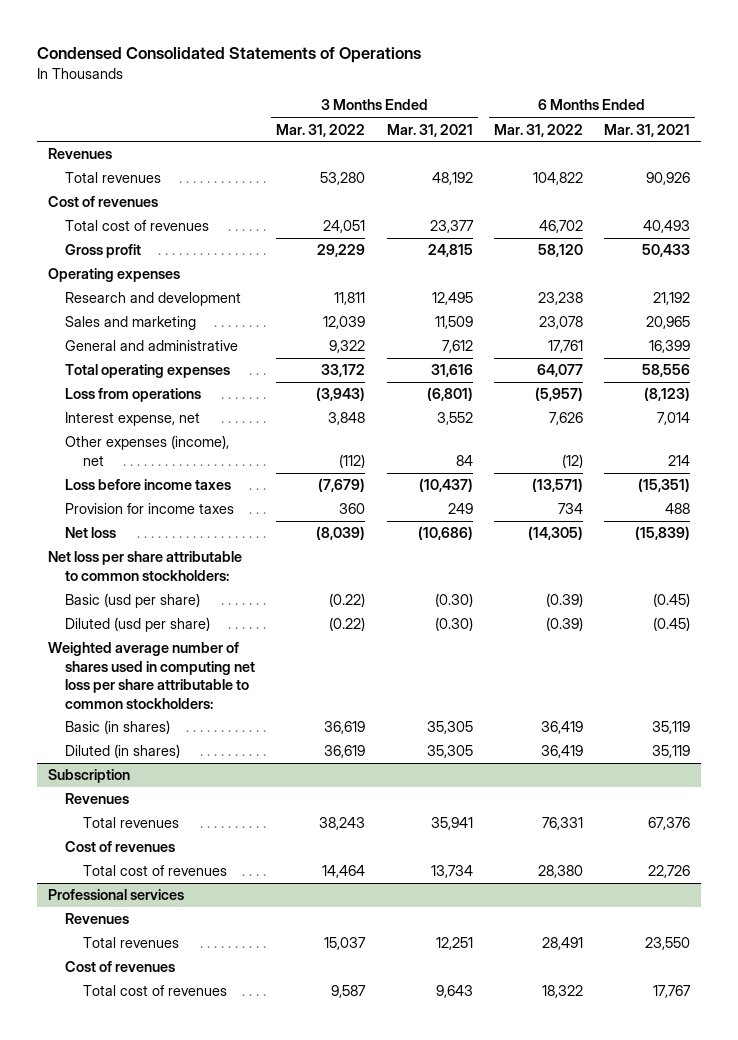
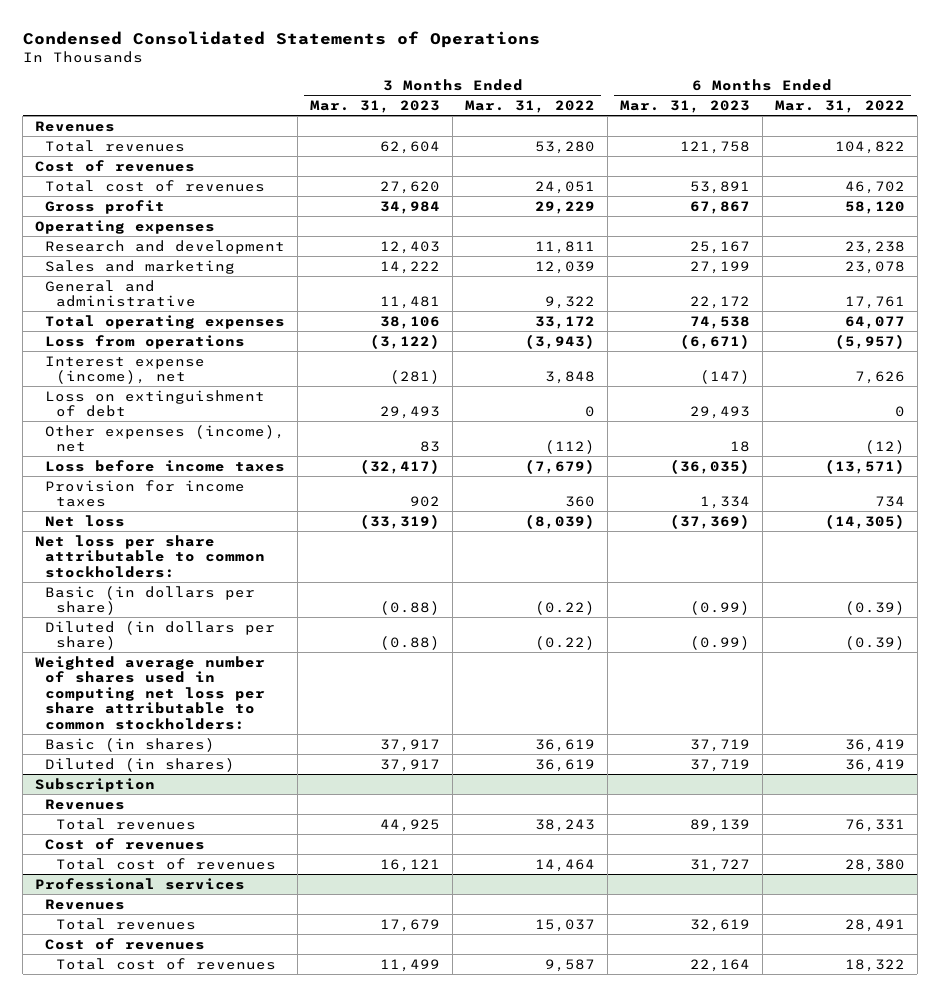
[386,123,473,137] Mar. 31, 2021 -> none
[604,123,691,137] Mar. 31, 2021 -> none
none -> [310,99,441,113] Mar. 31, 2023
none -> [619,99,750,113] Mar. 31, 2023
[65,412,201,427] Interest expense, net -> [45,355,206,385] Interest expense (income), net
none -> [45,389,266,418] Loss on extinguishment of debt
[65,593,201,609] Basic (usd per share) -> [45,585,256,616] Basic (in dollars per share)
[65,617,211,633] Diluted (usd per share) -> [45,620,276,651] Diluted (in dollars per share)

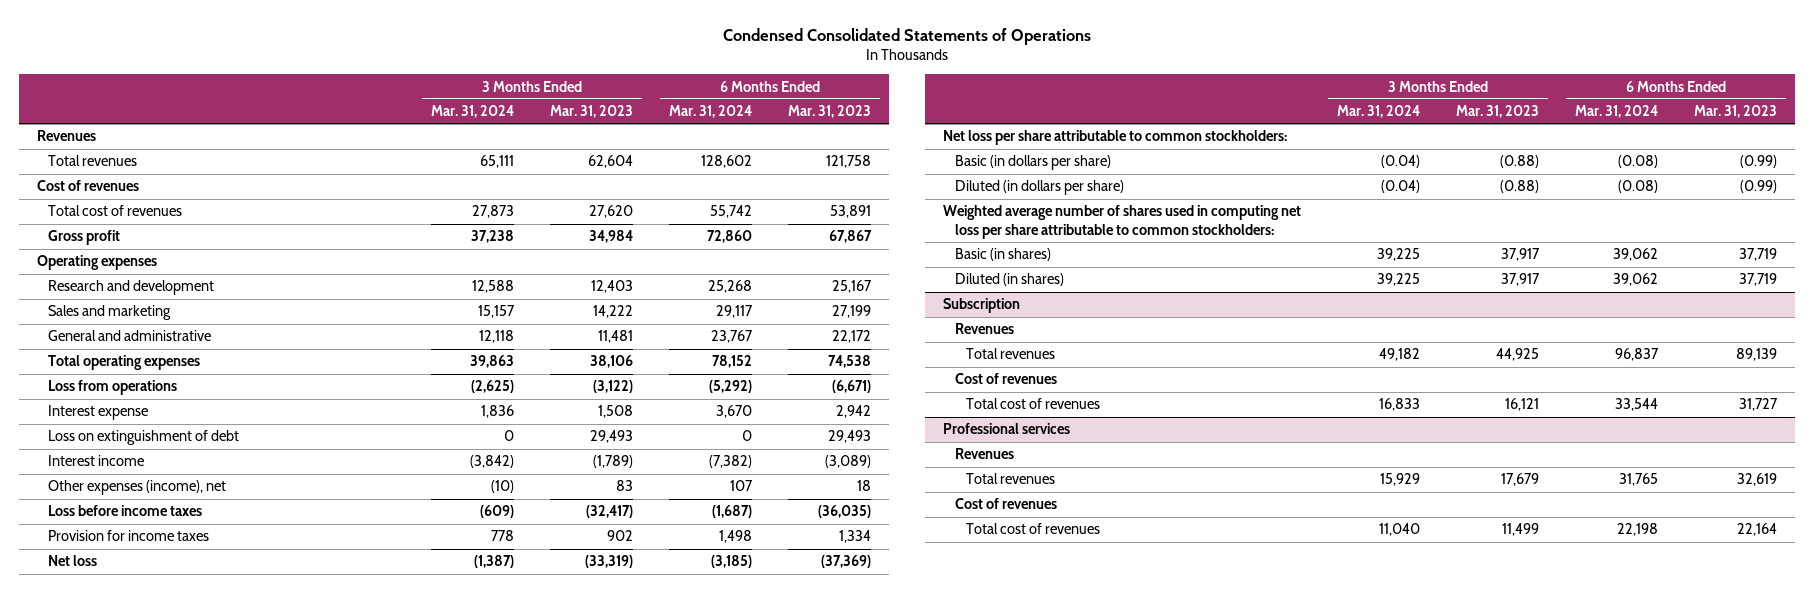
[464,99,595,113] Mar. 31, 2022 -> none
[774,99,905,113] Mar. 31, 2022 -> none
none -> [430,105,514,119] Mar. 31, 2024
none -> [668,105,752,119] Mar. 31, 2024
[45,355,206,385] Interest expense (income), net -> [48,405,149,421] Interest expense
[390,370,441,385] (281) -> [597,405,633,419] 1,508
[699,370,750,385] (147) -> [836,405,872,419] 2,942
none -> [48,455,145,467] Interest income

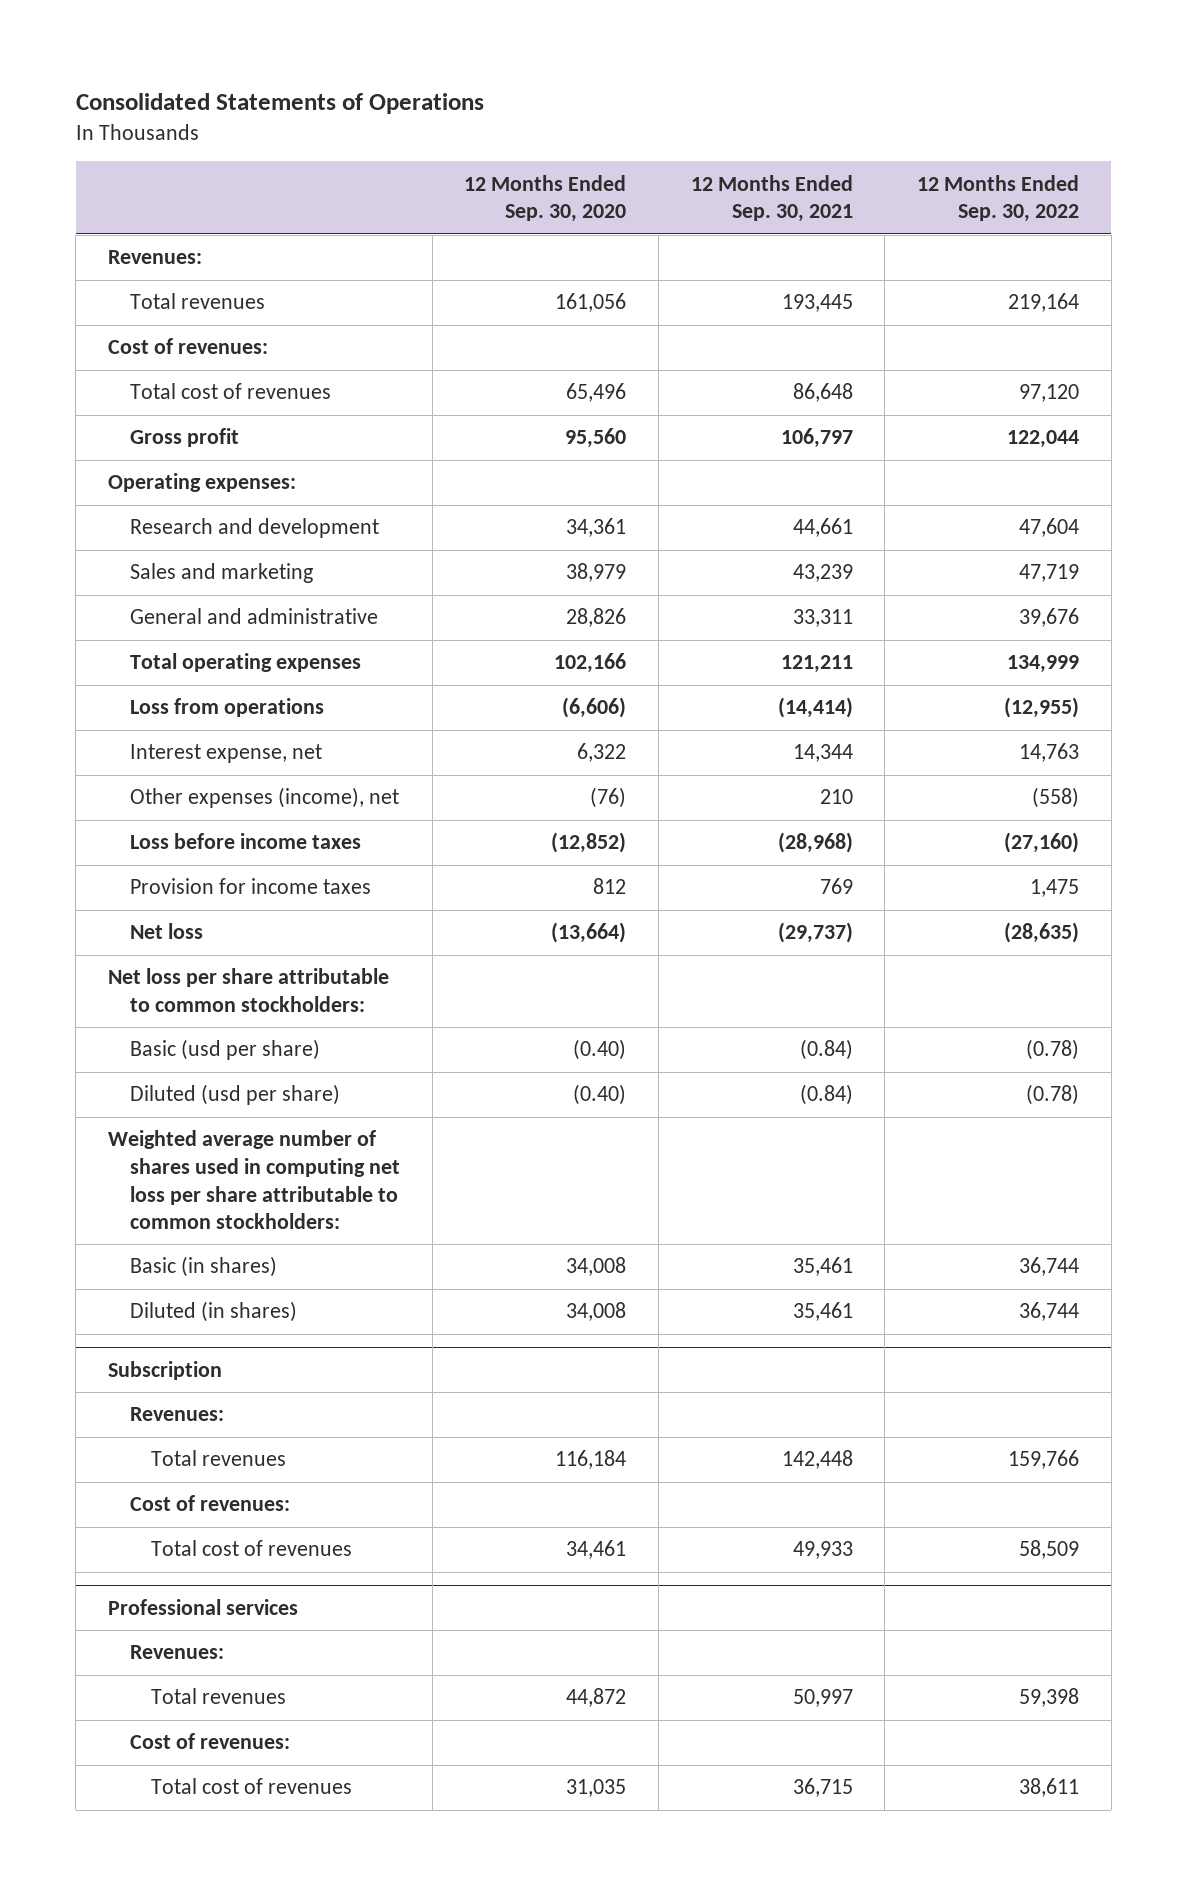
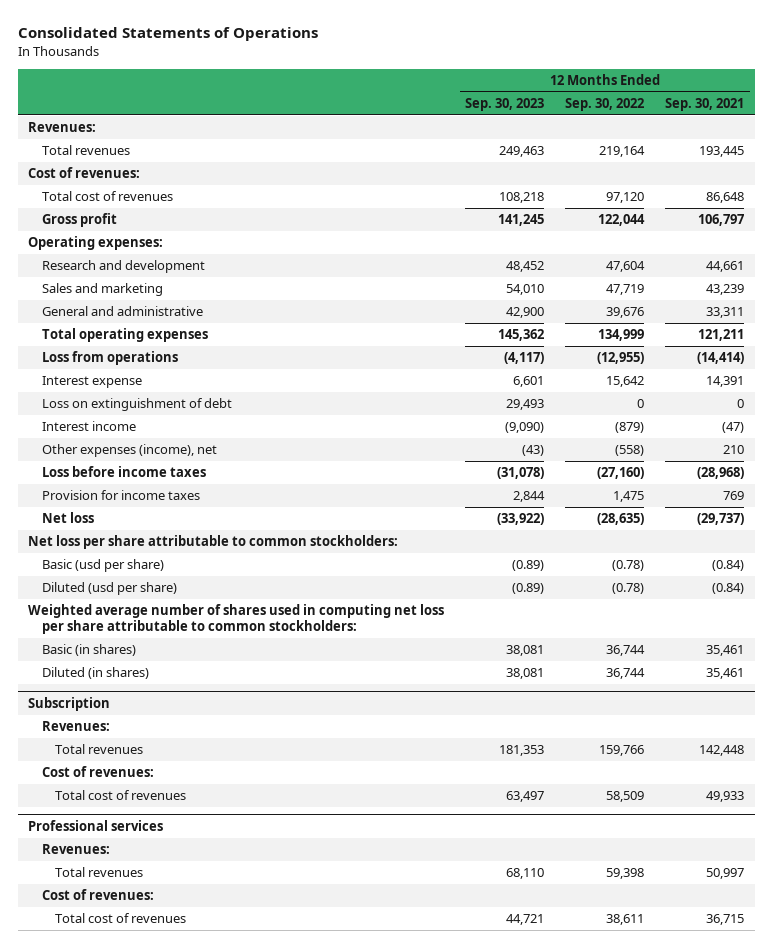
[464,174,627,223] 12 Months Ended Sep. 30, 2020 -> none
none -> [465,97,545,111] Sep. 30, 2023
[129,744,322,764] Interest expense, net -> [41,376,142,389] Interest expense
[792,744,853,763] 14,344 -> [706,376,745,388] 14,391
[1019,743,1080,763] 14,763 -> [606,376,645,388] 15,642
none -> [41,398,232,412] Loss on extinguishment of debt
none -> [41,421,136,432] Interest income

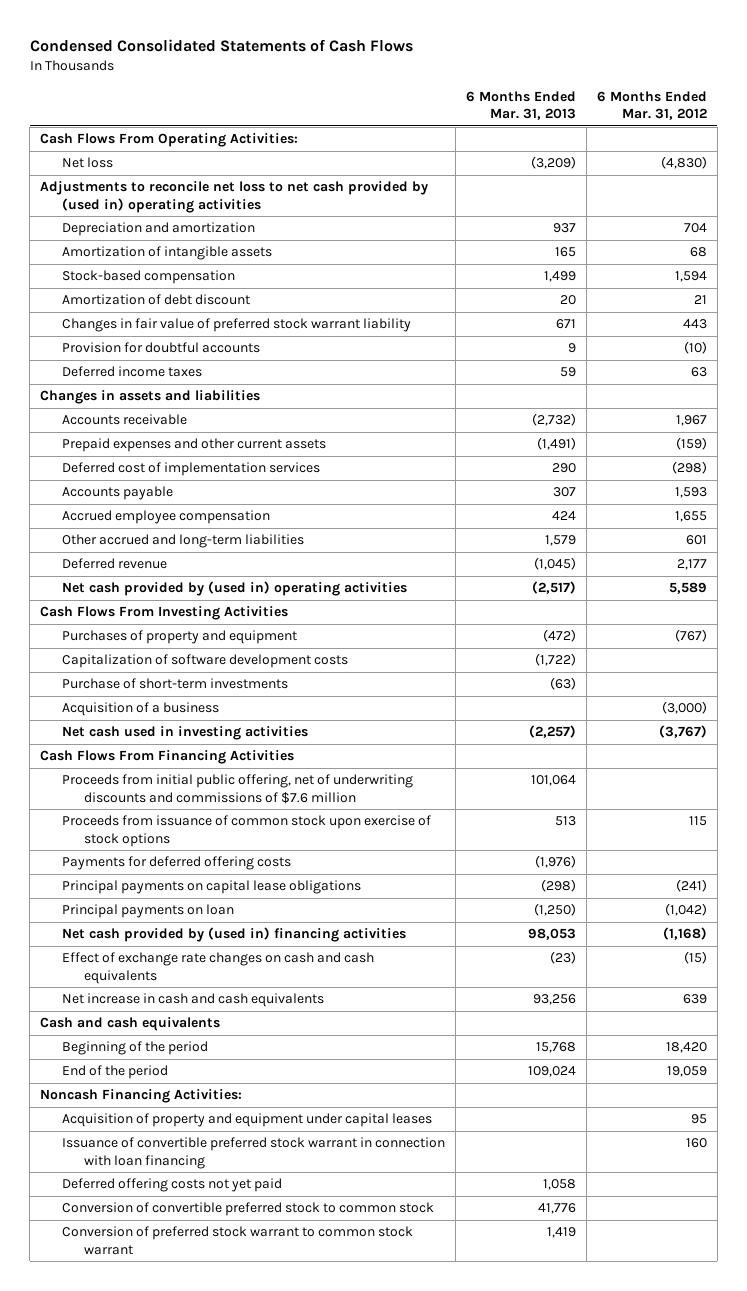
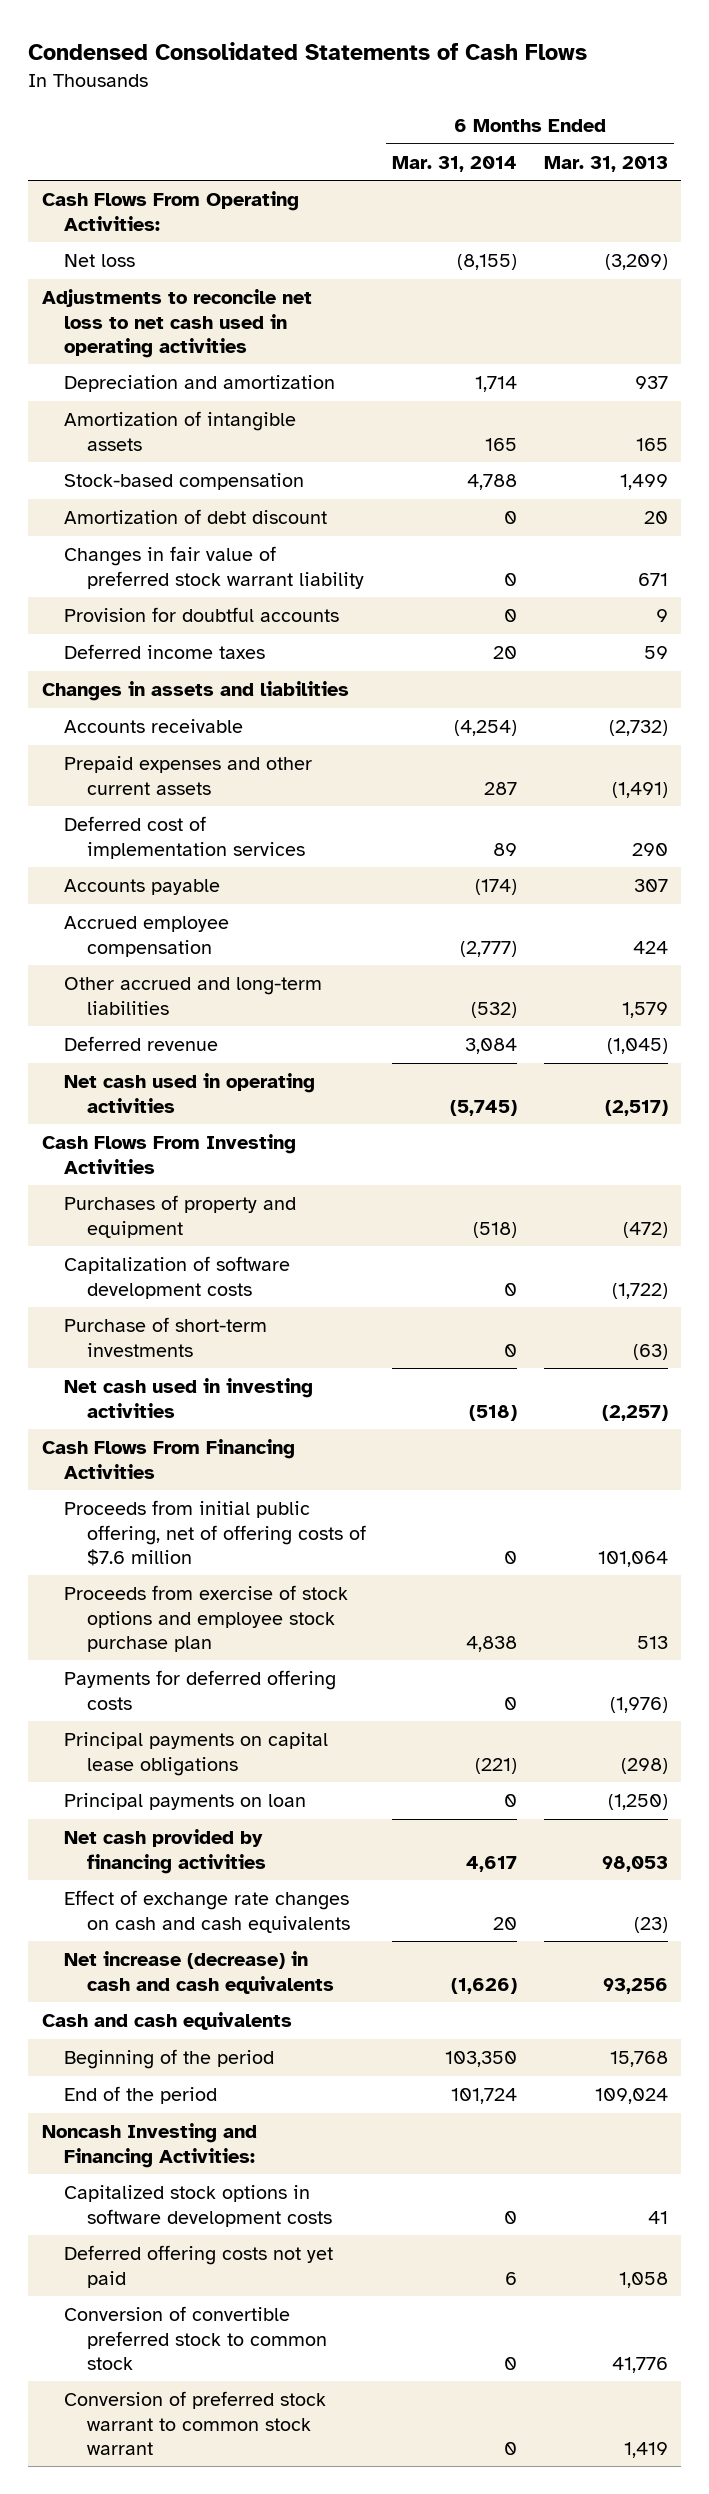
[596,90,707,121] 6 Months Ended Mar. 31, 2012 -> none
none -> [392,155,518,172] Mar. 31, 2014
[39,181,428,213] Adjustments to reconcile net loss to net cash provided by (used in) operating activities -> [41,289,312,358] Adjustments to reconcile net loss to net cash used in operating activities
[61,581,407,597] Net cash provided by (used in) operating activities -> [64,1073,316,1113] Net cash used in operating activities
[61,702,219,717] Acquisition of a business -> none
[61,774,413,804] Proceeds from initial public offering, net of underwriting discounts and commissions of $7.6 million -> [64,1500,367,1566] Proceeds from initial public offering, net of offering costs of $7.6 million
[61,815,431,847] Proceeds from issuance of common stock upon exercise of stock options -> [64,1585,349,1652] Proceeds from exercise of stock options and employee stock purchase plan
[61,927,406,943] Net cash provided by (used in) financing activities -> [64,1829,267,1874] Net cash provided by financing activities
[61,993,324,1008] Net increase in cash and cash equivalents -> [64,1951,335,1994] Net increase (decrease) in cash and cash equivalents
[61,1113,432,1128] Acquisition of property and equipment under capital leases -> none
[61,1137,445,1169] Issuance of convertible preferred stock warrant in connection with loan financing -> none
[39,1089,242,1104] Noncash Financing Activities: -> [41,2123,257,2168] Noncash Investing and Financing Activities:
none -> [64,2185,333,2227] Capitalized stock options in software development costs

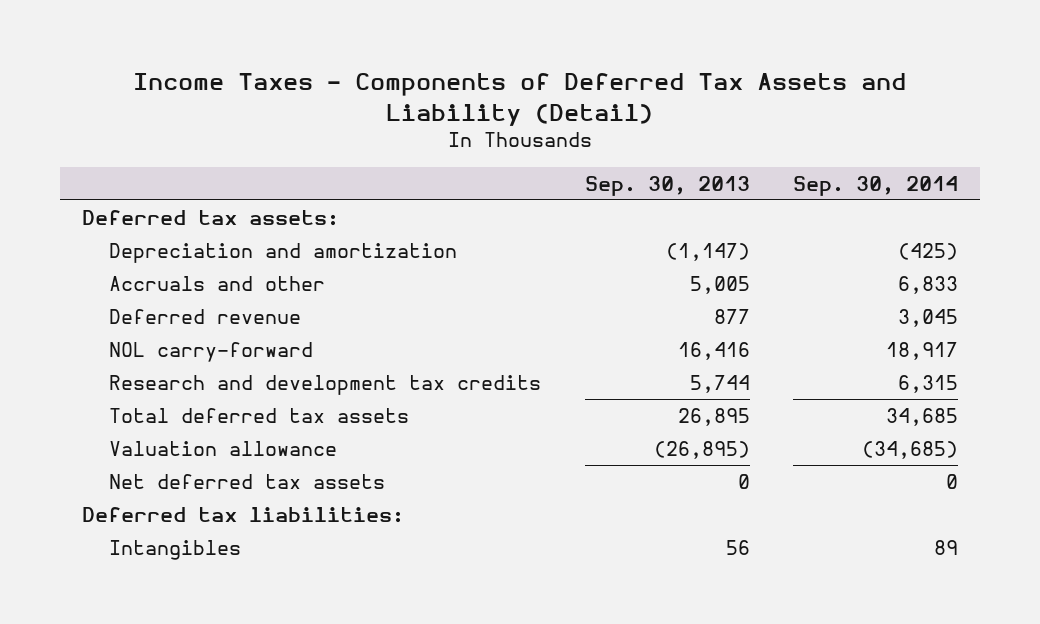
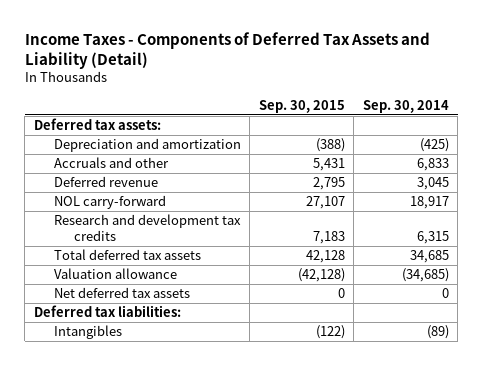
[584,175,750,196] Sep. 30, 2013 -> none
none -> [258,99,345,113] Sep. 30, 2015
[934,539,959,555] 89 -> [426,325,449,340] (89)

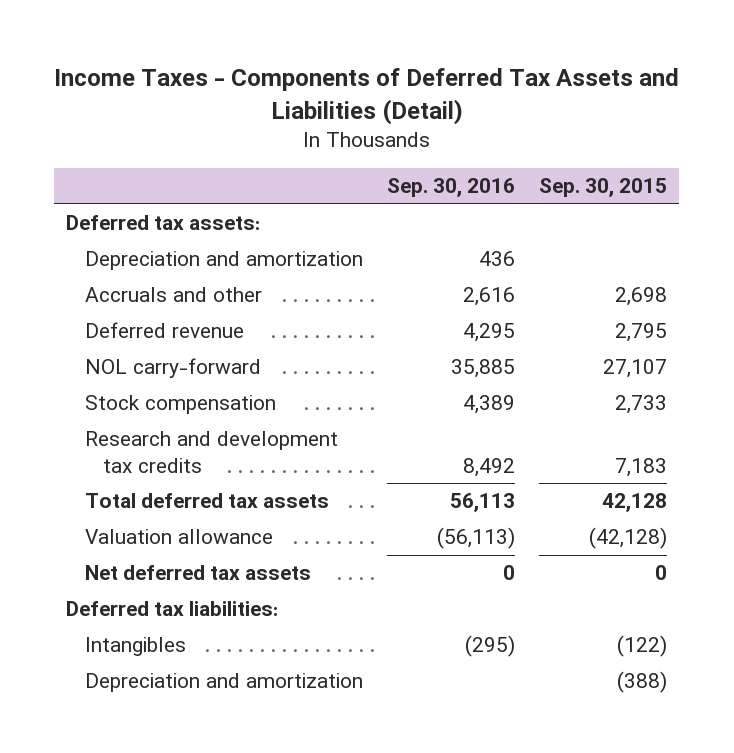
[24,31,430,69] Income Taxes - Components of Deferred Tax Assets and Liability (Detail) -> [53,68,679,125] Income Taxes - Components of Deferred Tax Assets and Liabilities (Detail)
[362,99,449,113] Sep. 30, 2014 -> none
none -> [386,177,515,197] Sep. 30, 2016
none -> [84,251,363,271] Depreciation and amortization
[312,158,345,172] 5,431 -> [615,287,668,307] 2,698
none -> [84,395,276,415] Stock compensation
[53,138,241,153] Depreciation and amortization -> [84,673,363,693] Depreciation and amortization

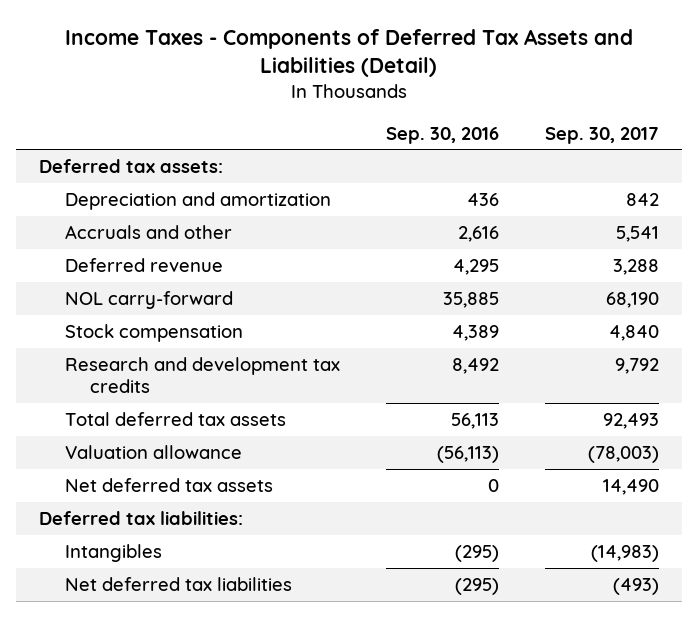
[539,177,668,197] Sep. 30, 2015 -> none
none -> [544,126,659,144] Sep. 30, 2017
[84,673,363,693] Depreciation and amortization -> none
none -> [64,576,292,591] Net deferred tax liabilities

